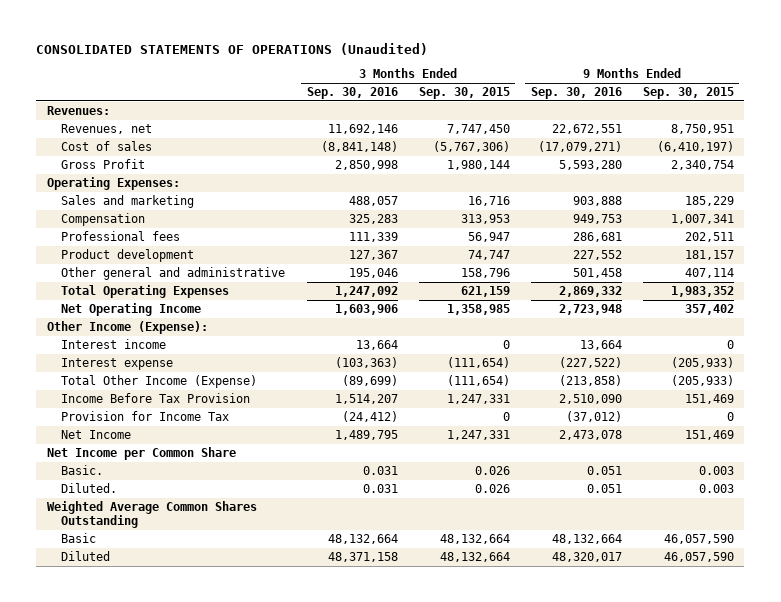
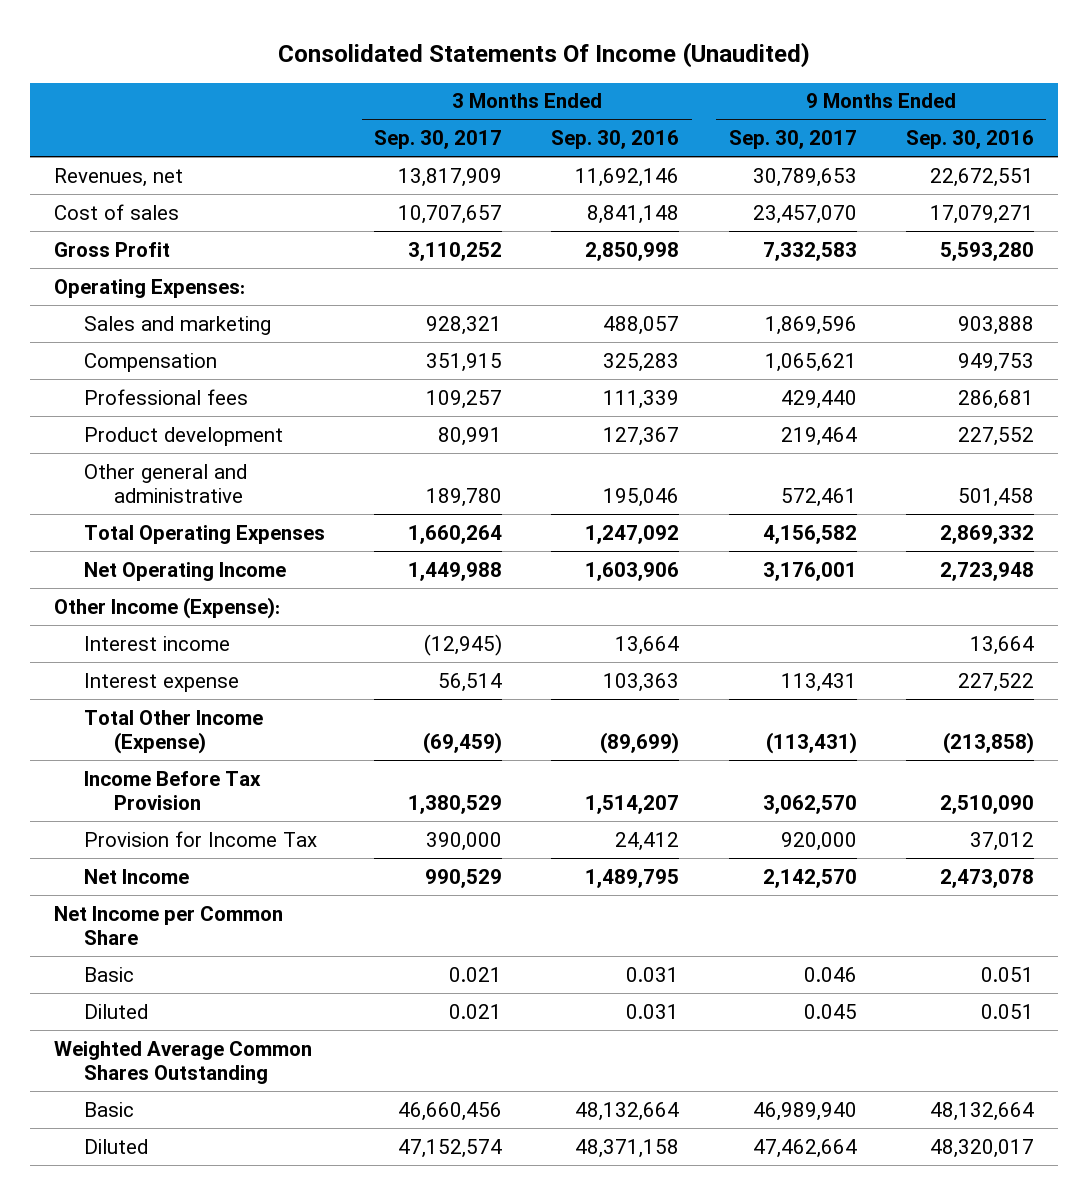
[36,43,429,56] CONSOLIDATED STATEMENTS OF OPERATIONS (Unaudited) -> [278,41,811,68] Consolidated Statements Of Income (Unaudited)
[418,86,510,99] Sep. 30, 2015 -> none
[642,86,734,99] Sep. 30, 2015 -> none
none -> [374,130,503,150] Sep. 30, 2017
none -> [728,130,857,150] Sep. 30, 2017
[47,105,111,115] Revenues: -> none
[320,140,398,152] (8,841,148) -> [587,204,680,224] 8,841,148
[537,140,622,152] (17,079,271) -> [929,204,1034,224] 17,079,271
[334,356,398,368] (103,363) -> [603,672,680,692] 103,363
[558,356,622,368] (227,522) -> [957,672,1034,692] 227,522
[341,410,398,422] (24,412) -> [615,831,680,851] 24,412
[565,410,622,422] (37,012) -> [969,831,1034,851] 37,012
[61,464,104,475] Basic. -> [84,966,135,982] Basic
[61,482,118,493] Diluted. -> [84,1003,149,1019] Diluted

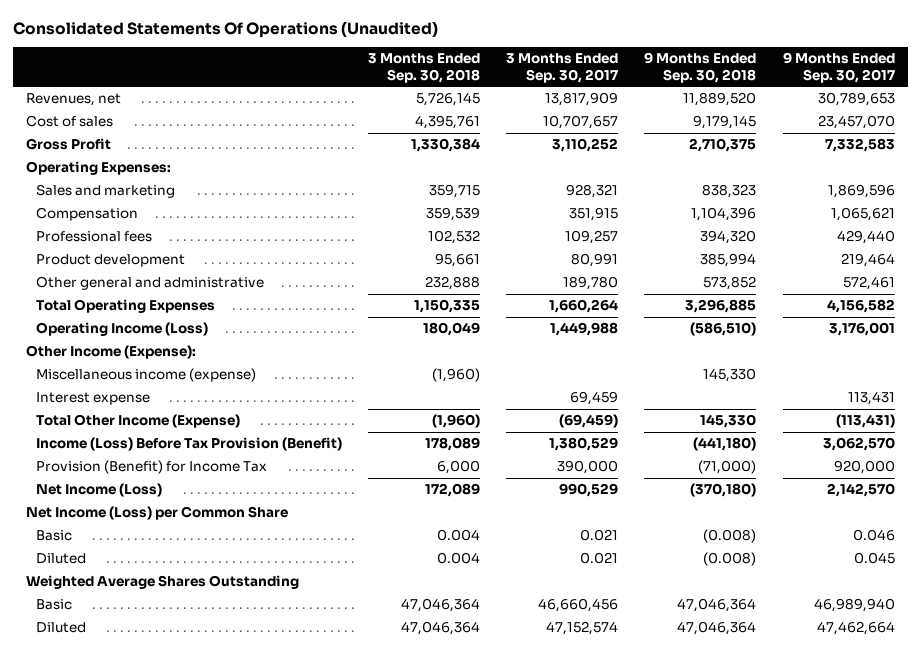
[278,41,811,68] Consolidated Statements Of Income (Unaudited) -> [13,20,439,38] Consolidated Statements Of Operations (Unaudited)
[551,130,680,150] Sep. 30, 2016 -> none
[905,130,1034,150] Sep. 30, 2016 -> none
none -> [368,53,481,83] 3 Months Ended Sep. 30, 2018
none -> [644,52,757,83] 9 Months Ended Sep. 30, 2018
[84,561,287,581] Net Operating Income -> [36,322,209,337] Operating Income (Loss)
[84,635,231,651] Interest income -> none
none -> [36,368,257,383] Miscellaneous income (expense)
[438,672,503,692] 56,514 -> [570,391,619,406] 69,459
[84,770,262,810] Income Before Tax Provision -> [36,437,343,452] Income (Loss) Before Tax Provision (Benefit)
[84,830,318,847] Provision for Income Tax -> [36,460,268,475] Provision (Benefit) for Income Tax
[84,868,190,884] Net Income -> [36,483,163,498] Net Income (Loss)
[54,905,284,945] Net Income per Common Share -> [26,506,289,521] Net Income (Loss) per Common Share
[54,1040,313,1084] Weighted Average Common Shares Outstanding -> [26,575,300,590] Weighted Average Shares Outstanding

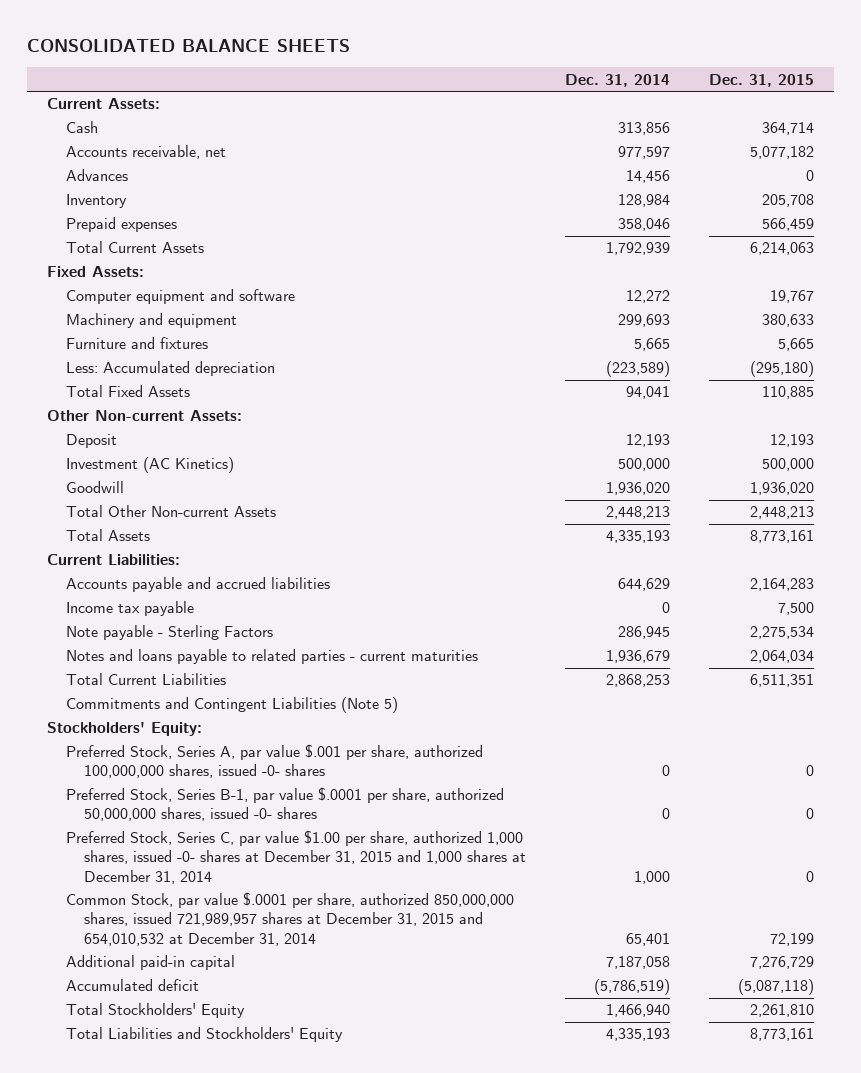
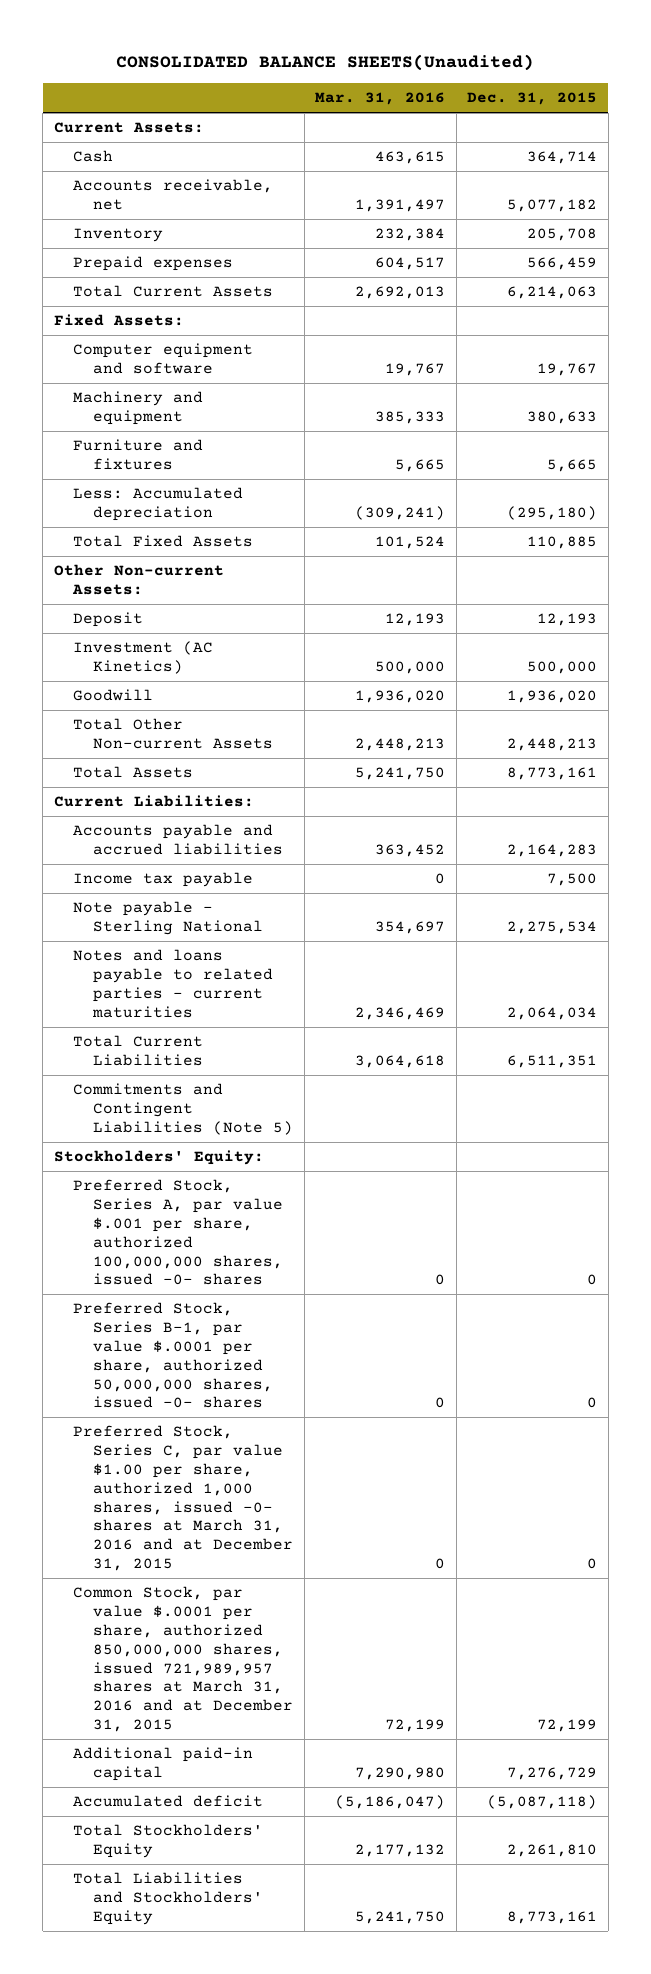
[27,38,351,52] CONSOLIDATED BALANCE SHEETS -> [116,54,535,72] CONSOLIDATED BALANCE SHEETS(Unaudited)
[565,73,671,87] Dec. 31, 2014 -> none
none -> [315,92,446,106] Mar. 31, 2016
[65,169,128,182] Advances -> none
[65,625,273,641] Note payable - Sterling Factors -> [73,901,264,935] Note payable - Sterling National
[65,830,527,884] Preferred Stock, Series C, par value $1.00 per share, authorized 1,000 shares, issued -0- shares at December 31, 2015 and 1,000 shares at December 31, 2014 -> [73,1425,294,1572] Preferred Stock, Series C, par value $1.00 per share, authorized 1,000 shares, issued -0- shares at March 31, 2016 and at December 31, 2015
[65,892,514,946] Common Stock, par value $.0001 per share, authorized 850,000,000 shares, issued 721,989,957 shares at December 31, 2015 and 654,010,532 at December 31, 2014 -> [73,1586,294,1733] Common Stock, par value $.0001 per share, authorized 850,000,000 shares, issued 721,989,957 shares at March 31, 2016 and at December 31, 2015

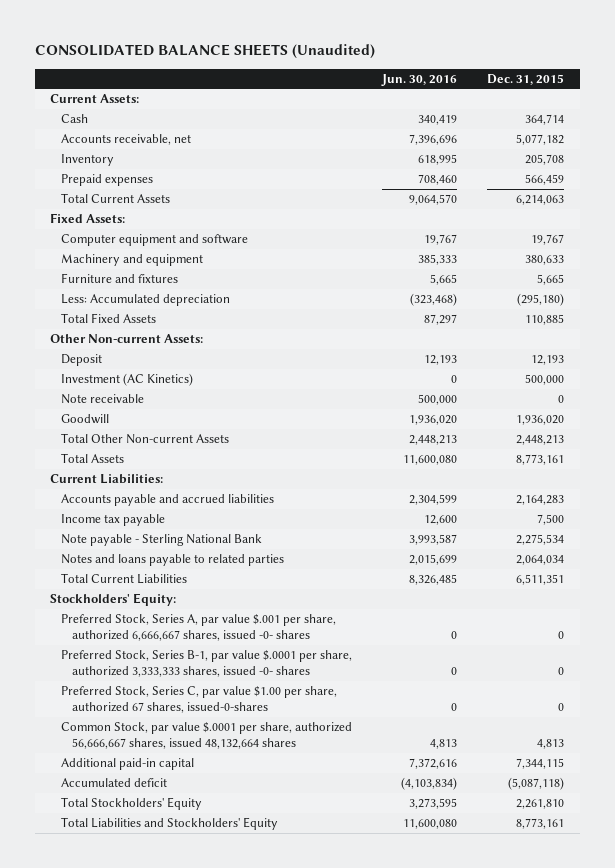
[116,54,535,72] CONSOLIDATED BALANCE SHEETS(Unaudited) -> [34,44,375,60] CONSOLIDATED BALANCE SHEETS (Unaudited)
[315,92,446,106] Mar. 31, 2016 -> none
none -> [381,73,458,86] Jun. 30, 2016
none -> [60,394,144,405] Note receivable
[73,901,264,935] Note payable - Sterling National -> [60,534,262,547] Note payable - Sterling National Bank
[73,949,274,1018] Notes and loans payable to related parties - current maturities -> [60,554,284,567] Notes and loans payable to related parties
[73,1083,294,1135] Commitments and Contingent Liabilities (Note 5) -> none
[73,1179,284,1286] Preferred Stock, Series A, par value $.001 per share, authorized 100,000,000 shares, issued -0- shares -> [60,614,336,642] Preferred Stock, Series A, par value $.001 per share, authorized 6,666,667 shares, issued -0- shares
[73,1302,274,1409] Preferred Stock, Series B-1, par value $.0001 per share, authorized 50,000,000 shares, issued -0- shares -> [60,650,352,678] Preferred Stock, Series B-1, par value $.0001 per share, authorized 3,333,333 shares, issued -0- shares
[73,1425,294,1572] Preferred Stock, Series C, par value $1.00 per share, authorized 1,000 shares, issued -0- shares at March 31, 2016 and at December 31, 2015 -> [60,686,337,714] Preferred Stock, Series C, par value $1.00 per share, authorized 67 shares, issued-0-shares
[73,1586,294,1733] Common Stock, par value $.0001 per share, authorized 850,000,000 shares, issued 721,989,957 shares at March 31, 2016 and at December 31, 2015 -> [60,722,352,750] Common Stock, par value $.0001 per share, authorized 56,666,667 shares, issued 48,132,664 shares
[537,1719,598,1733] 72,199 -> [537,739,565,750] 4,813
[507,1766,598,1780] 7,276,729 -> [516,758,565,770] 7,344,115

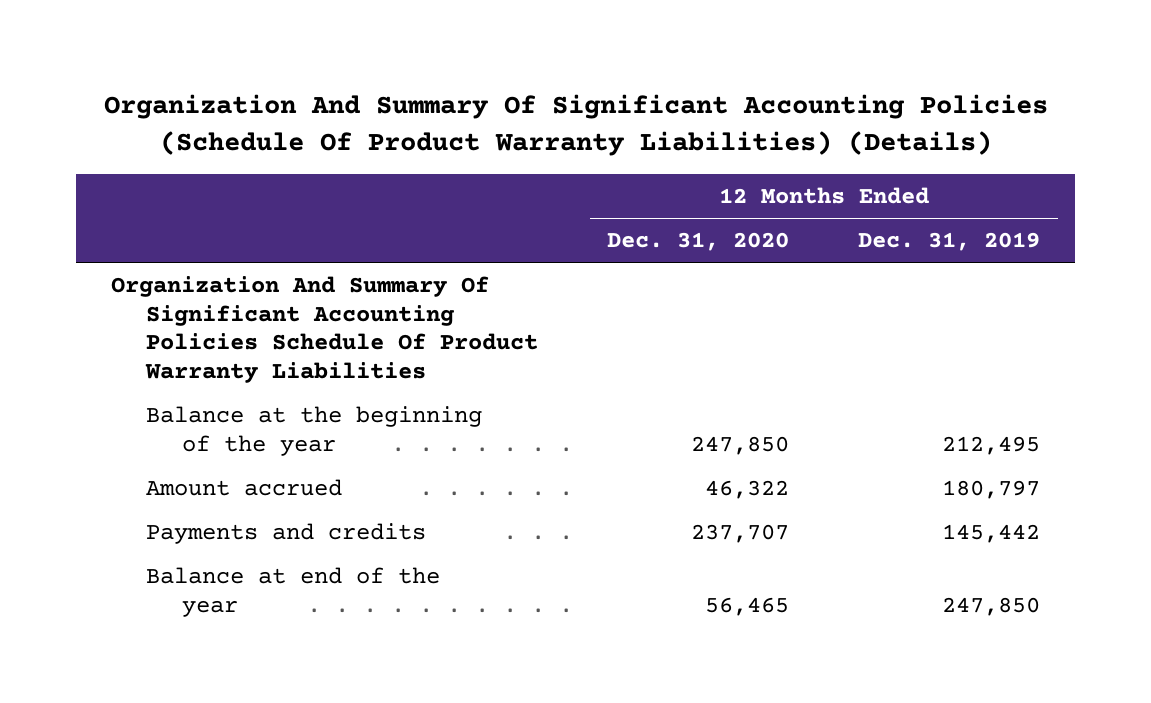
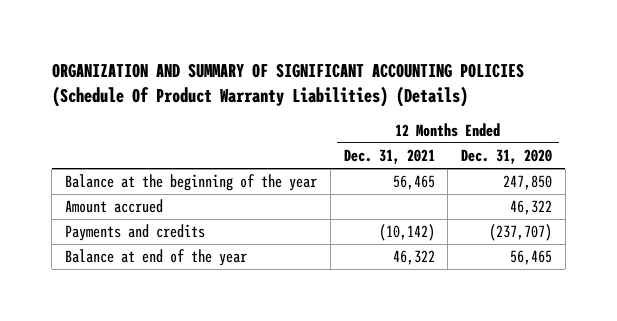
[103,94,1048,157] Organization And Summary Of Significant Accounting Policies (Schedule Of Product Warranty Liabilities) (Details) -> [51,62,524,107] ORGANIZATION AND SUMMARY OF SIGNIFICANT ACCOUNTING POLICIES (Schedule Of Product Warranty Liabilities) (Details)
[858,232,1041,252] Dec. 31, 2019 -> none
none -> [343,149,435,165] Dec. 31, 2021
[110,275,539,384] Organization And Summary Of Significant Accounting Policies Schedule Of Product Warranty Liabilities -> none
[691,523,790,543] 237,707 -> [489,224,553,242] (237,707)

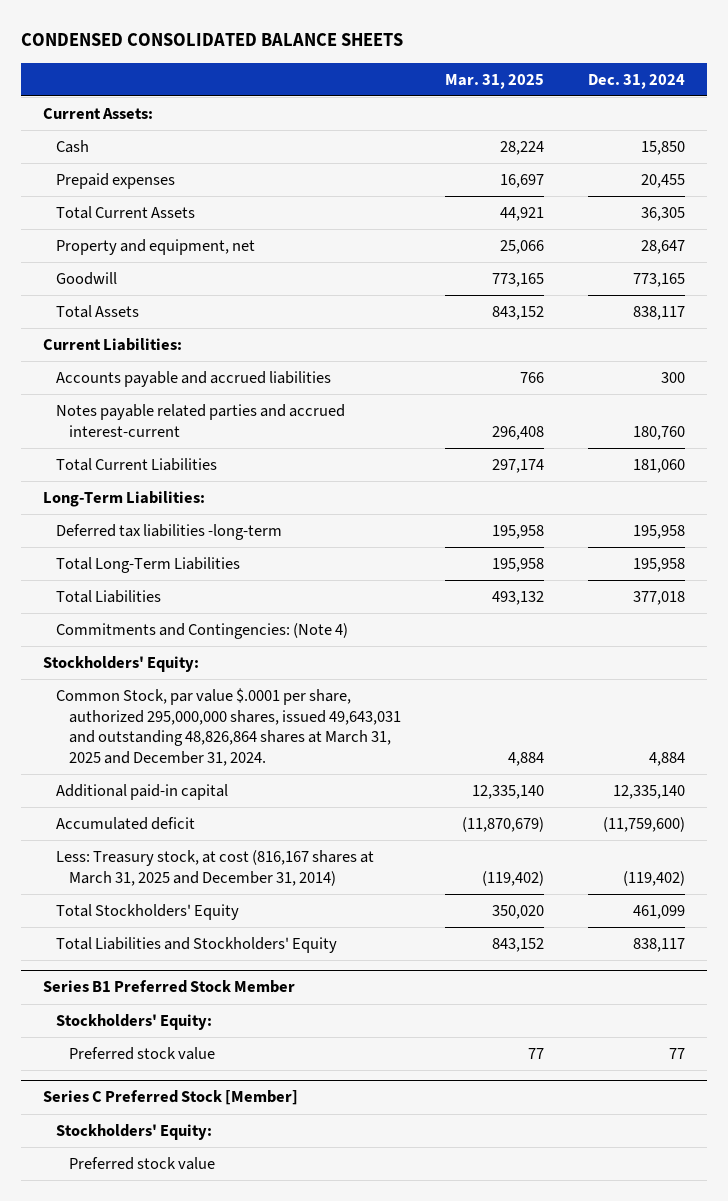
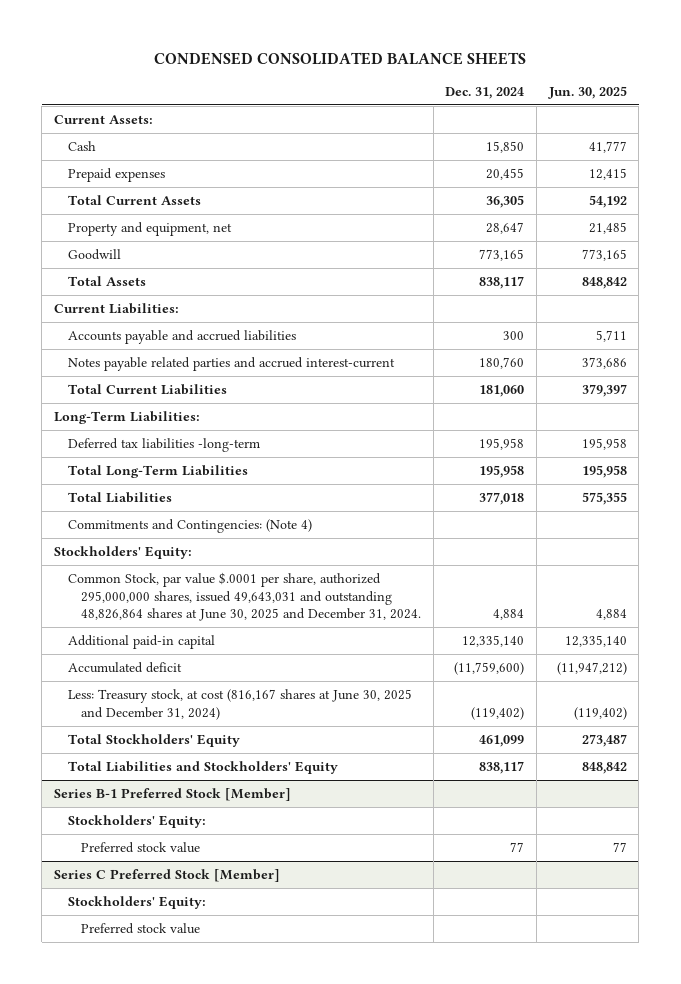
[445,73,545,89] Mar. 31, 2025 -> none
none -> [547,85,627,99] Jun. 30, 2025
[56,688,402,766] Common Stock, par value $.0001 per share, authorized 295,000,000 shares, issued 49,643,031 and outstanding 48,826,864 shares at March 31, 2025 and December 31, 2024. -> [67,572,422,622] Common Stock, par value $.0001 per share, authorized 295,000,000 shares, issued 49,643,031 and outstanding 48,826,864 shares at June 30, 2025 and December 31, 2024.
[56,850,375,886] Less: Treasury stock, at cost (816,167 shares at March 31, 2025 and December 31, 2014) -> [67,689,412,720] Less: Treasury stock, at cost (816,167 shares at June 30, 2025 and December 31, 2024)
[42,980,295,994] Series B1 Preferred Stock Member -> [54,788,292,802] Series B-1 Preferred Stock [Member]

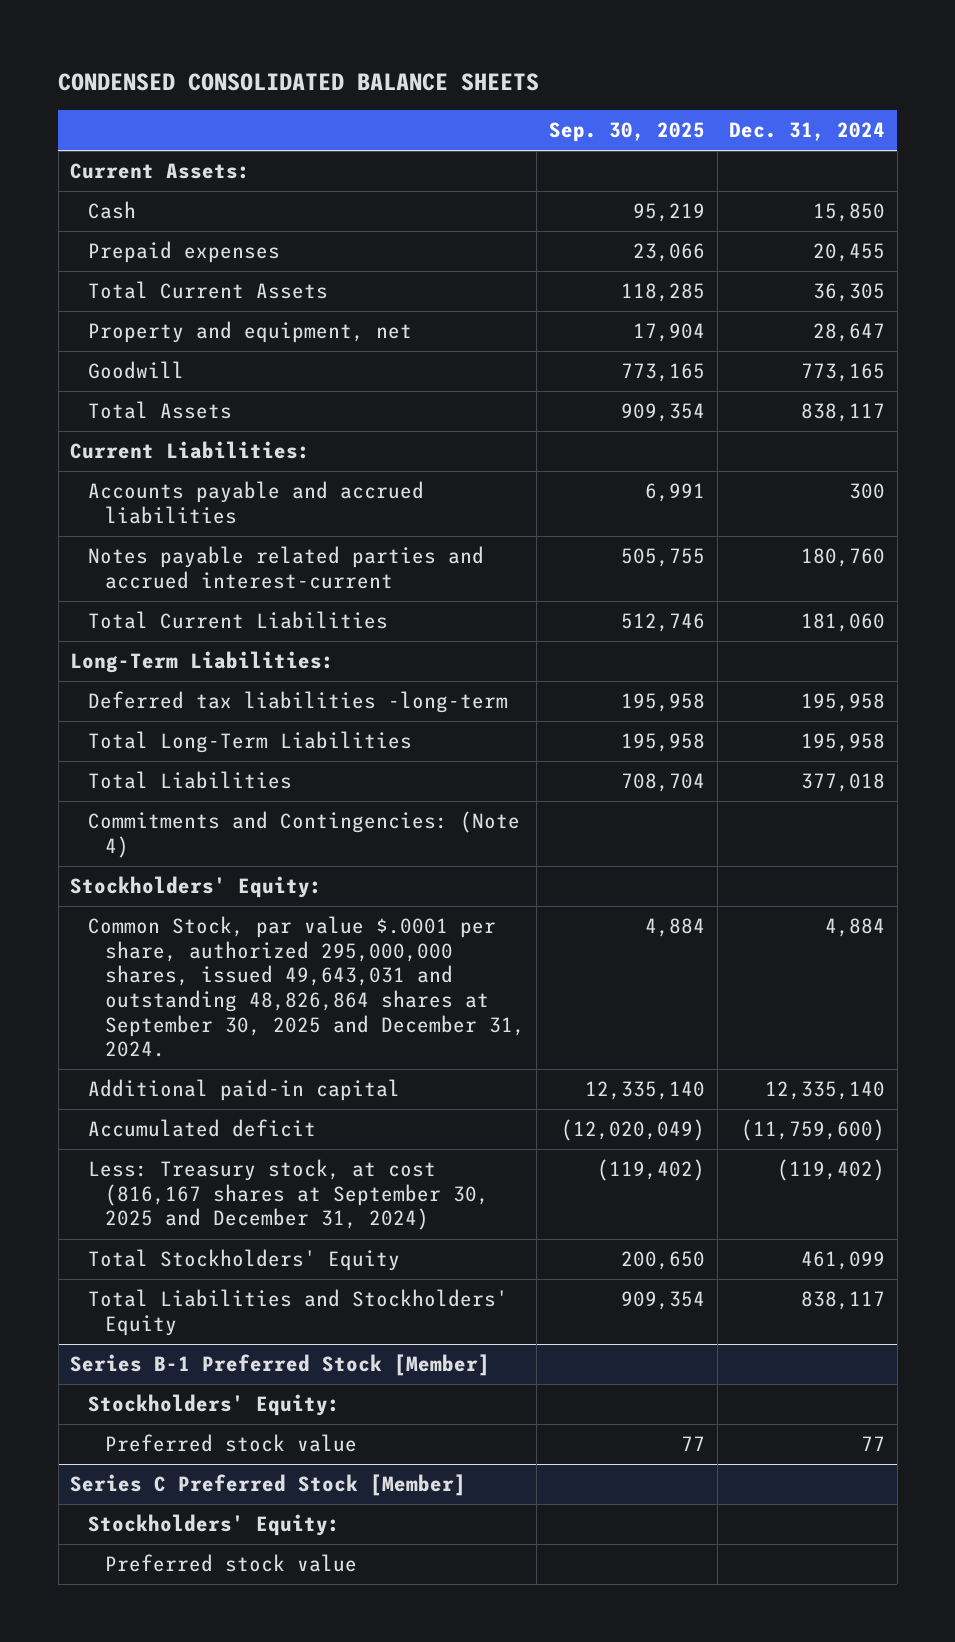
[547,85,627,99] Jun. 30, 2025 -> none
none -> [549,122,706,143] Sep. 30, 2025
[67,572,422,622] Common Stock, par value $.0001 per share, authorized 295,000,000 shares, issued 49,643,031 and outstanding 48,826,864 shares at June 30, 2025 and December 31, 2024. -> [87,916,525,1058] Common Stock, par value $.0001 per share, authorized 295,000,000 shares, issued 49,643,031 and outstanding 48,826,864 shares at September 30, 2025 and December 31, 2024.
[67,689,412,720] Less: Treasury stock, at cost (816,167 shares at June 30, 2025 and December 31, 2024) -> [87,1159,489,1231] Less: Treasury stock, at cost (816,167 shares at September 30, 2025 and December 31, 2024)

